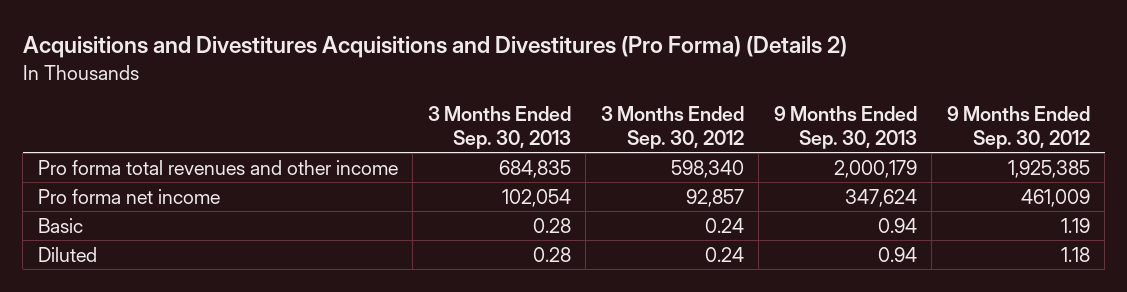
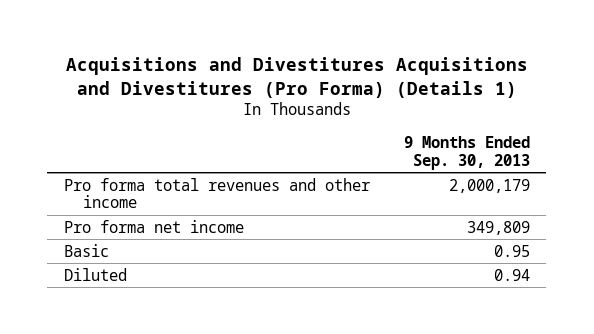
[22,36,847,59] Acquisitions and Divestitures Acquisitions and Divestitures (Pro Forma) (Details 2) -> [65,56,528,98] Acquisitions and Divestitures Acquisitions and Divestitures (Pro Forma) (Details 1)
[427,105,571,149] 3 Months Ended Sep. 30, 2013 -> none
[600,105,744,149] 3 Months Ended Sep. 30, 2012 -> none
[946,105,1090,149] 9 Months Ended Sep. 30, 2012 -> none
[844,188,917,207] 347,624 -> [466,220,530,235] 349,809
[877,217,917,233] 0.94 -> [493,244,530,257] 0.95

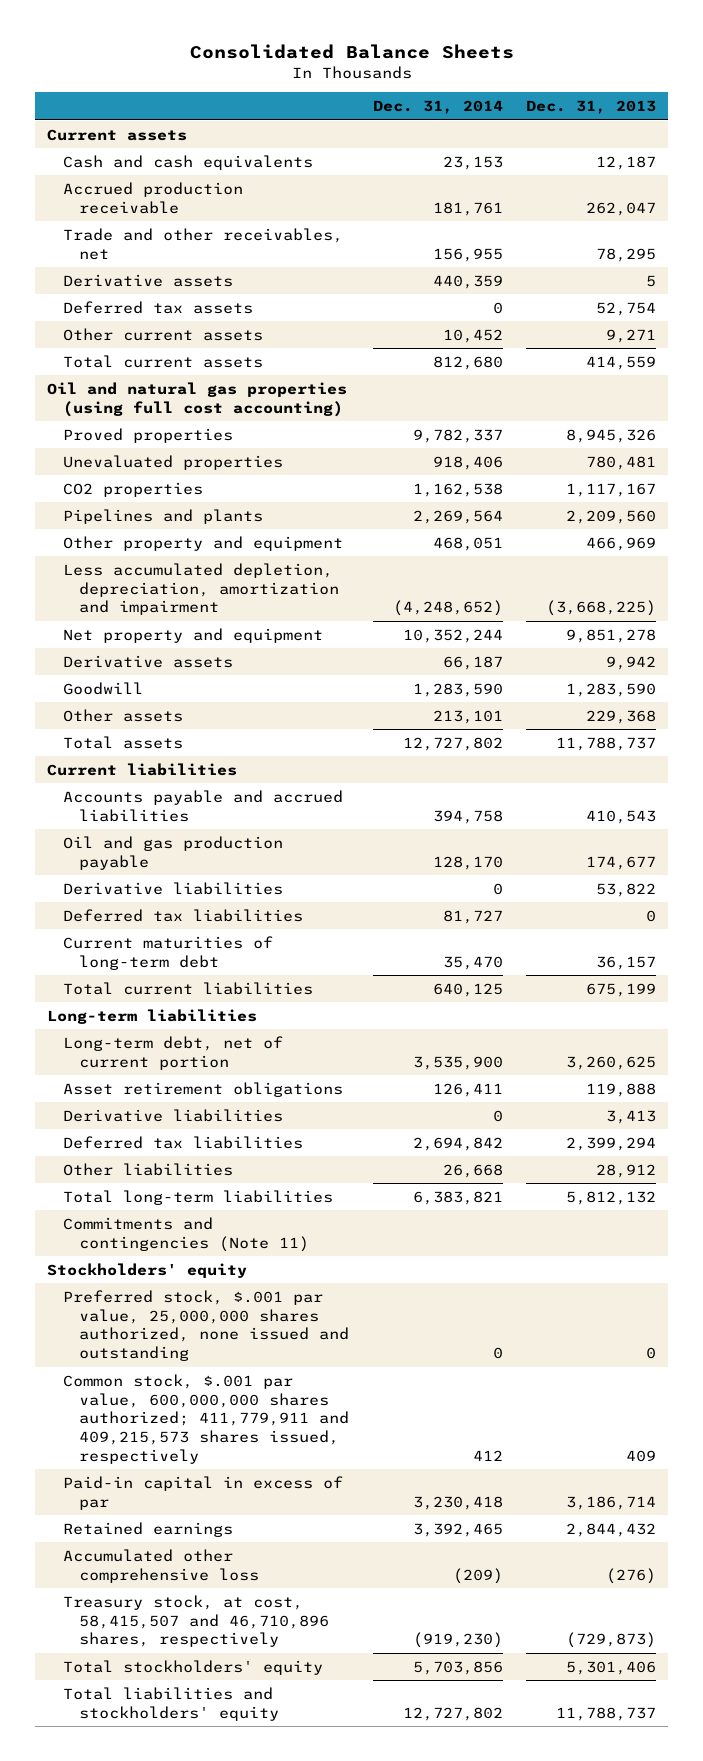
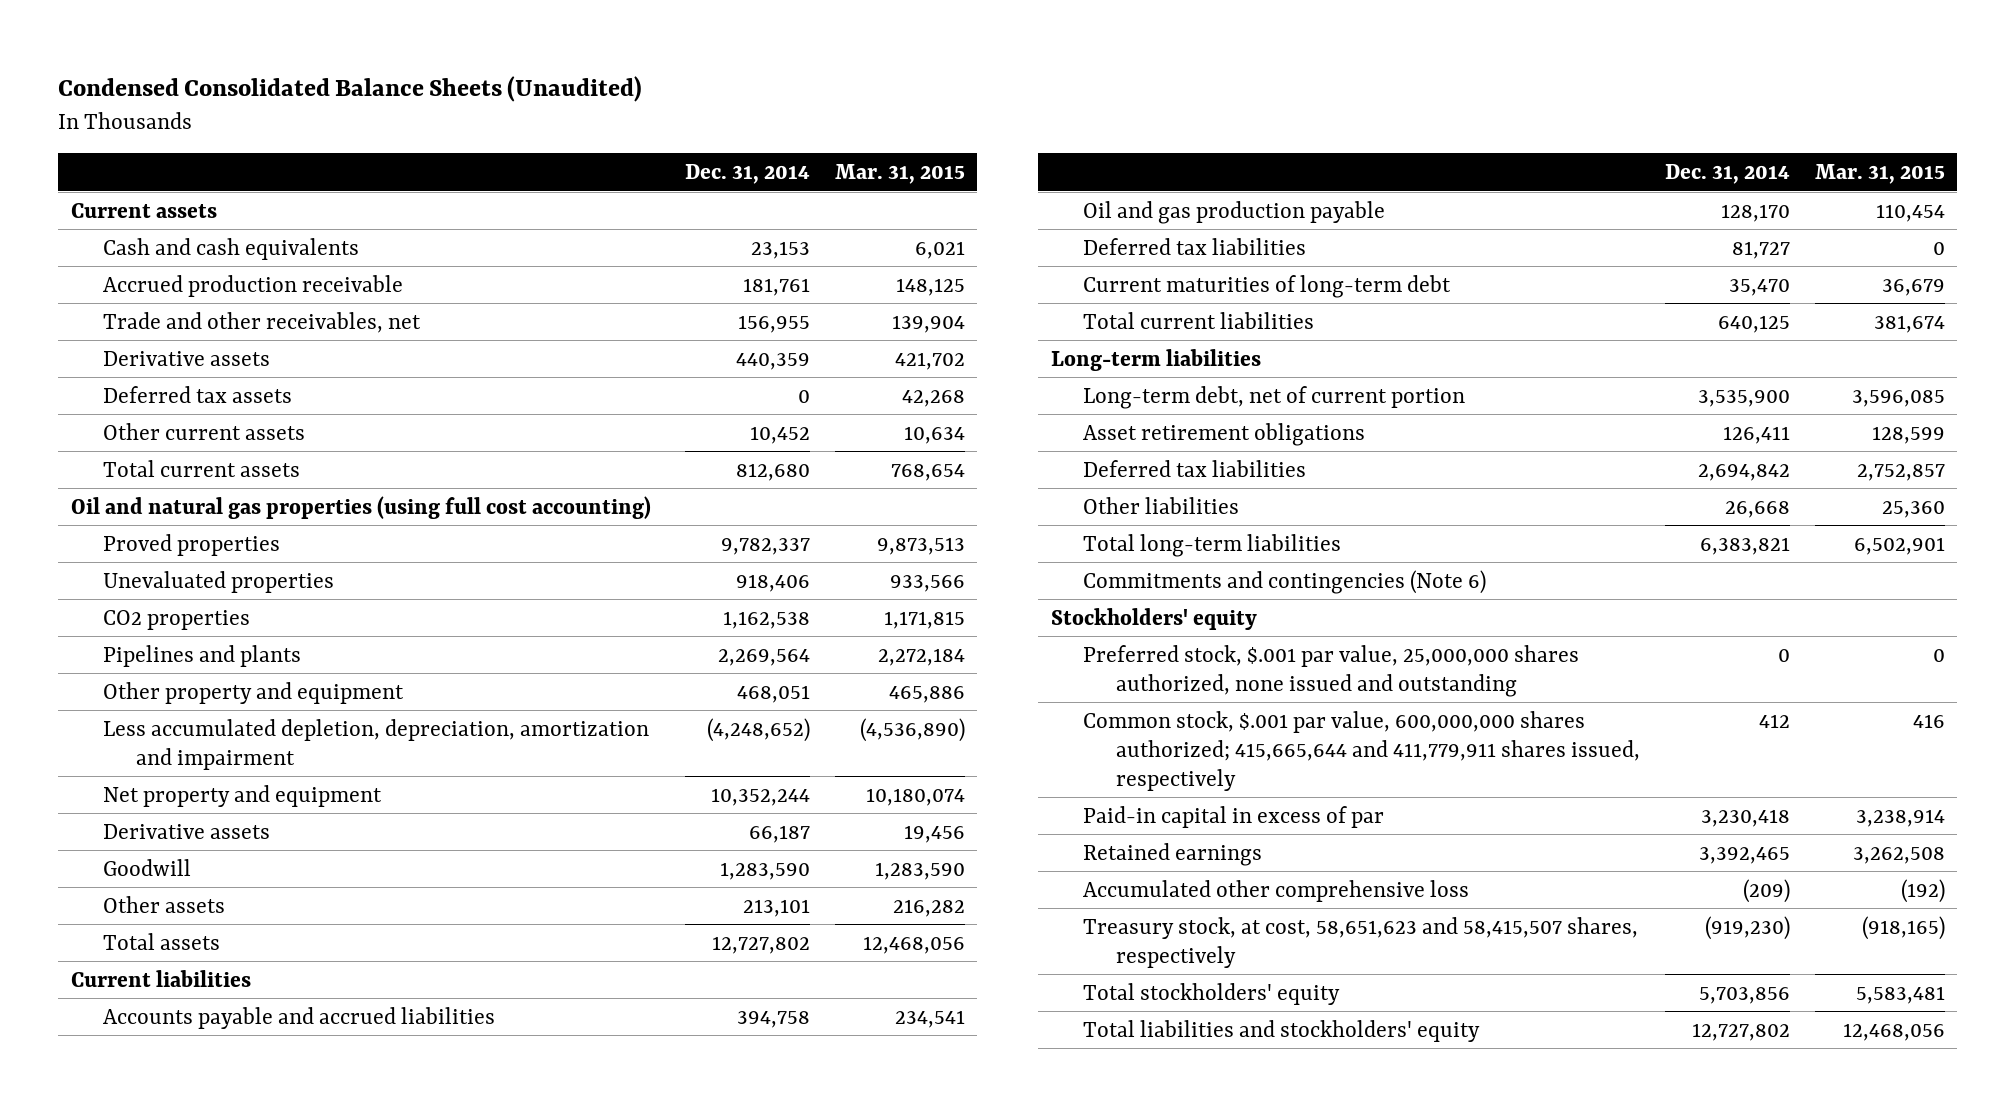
[189,43,514,59] Consolidated Balance Sheets -> [58,76,643,103] Condensed Consolidated Balance Sheets (Unaudited)
[526,100,657,115] Dec. 31, 2013 -> none
none -> [834,164,965,185] Mar. 31, 2015
[62,881,283,895] Derivative liabilities -> none
[62,1108,283,1122] Derivative liabilities -> none
[62,1216,309,1252] Commitments and contingencies (Note 11) -> [1083,569,1487,594] Commitments and contingencies (Note 6)
[62,1373,349,1465] Common stock, $.001 par value, 600,000,000 shares authorized; 411,779,911 and 409,215,573 shares issued, respectively -> [1083,710,1641,791] Common stock, $.001 par value, 600,000,000 shares authorized; 415,665,644 and 411,779,911 shares issued, respectively
[62,1594,329,1648] Treasury stock, at cost, 58,415,507 and 46,710,896 shares, respectively -> [1083,916,1639,968] Treasury stock, at cost, 58,651,623 and 58,415,507 shares, respectively

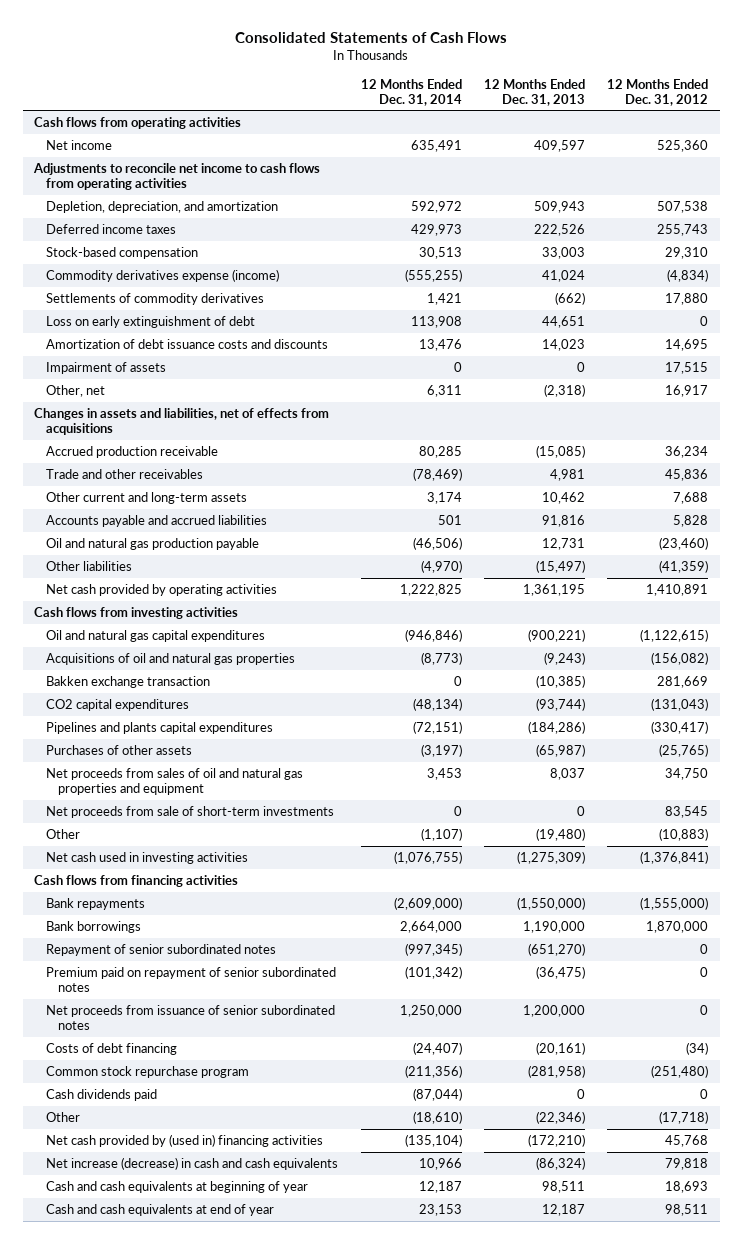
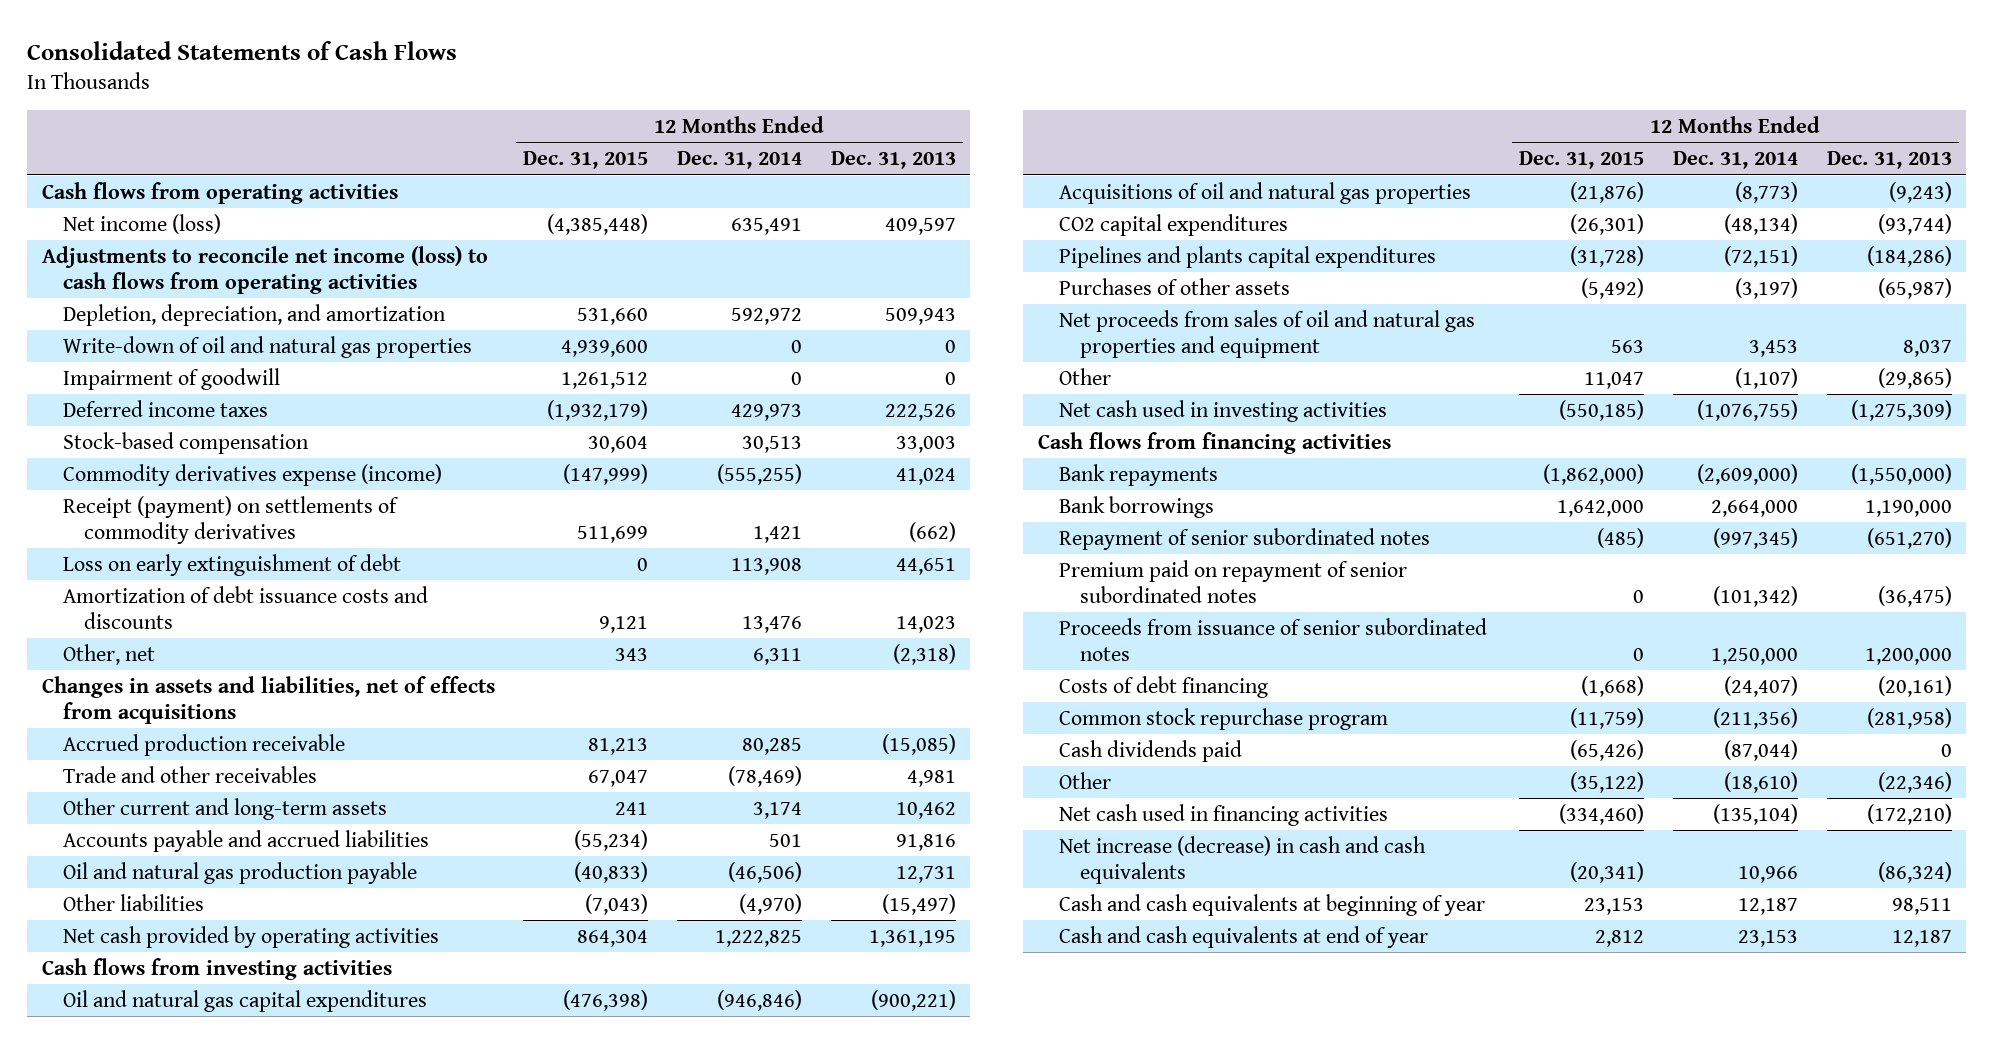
[607,78,709,106] 12 Months Ended Dec. 31, 2012 -> none
none -> [523,151,649,170] Dec. 31, 2015
[46,139,113,150] Net income -> [62,213,221,234] Net income (loss)
[33,162,321,190] Adjustments to reconcile net income to cash flows from operating activities -> [41,245,488,294] Adjustments to reconcile net income (loss) to cash flows from operating activities
none -> [62,335,472,358] Write-down of oil and natural gas properties
none -> [62,367,280,390] Impairment of goodwill
[46,292,265,305] Settlements of commodity derivatives -> [62,495,399,544] Receipt (payment) on settlements of commodity derivatives
[46,361,167,374] Impairment of assets -> none
[46,675,211,688] Bakken exchange transaction -> none
[46,805,335,818] Net proceeds from sale of short-term investments -> none
[536,827,586,841] (19,480) -> [1877,367,1952,389] (29,865)
[46,1004,336,1030] Net proceeds from issuance of senior subordinated notes -> [1058,617,1487,661] Proceeds from issuance of senior subordinated notes
[46,1133,324,1147] Net cash provided by (used in) financing activities -> [1058,803,1388,826] Net cash used in financing activities

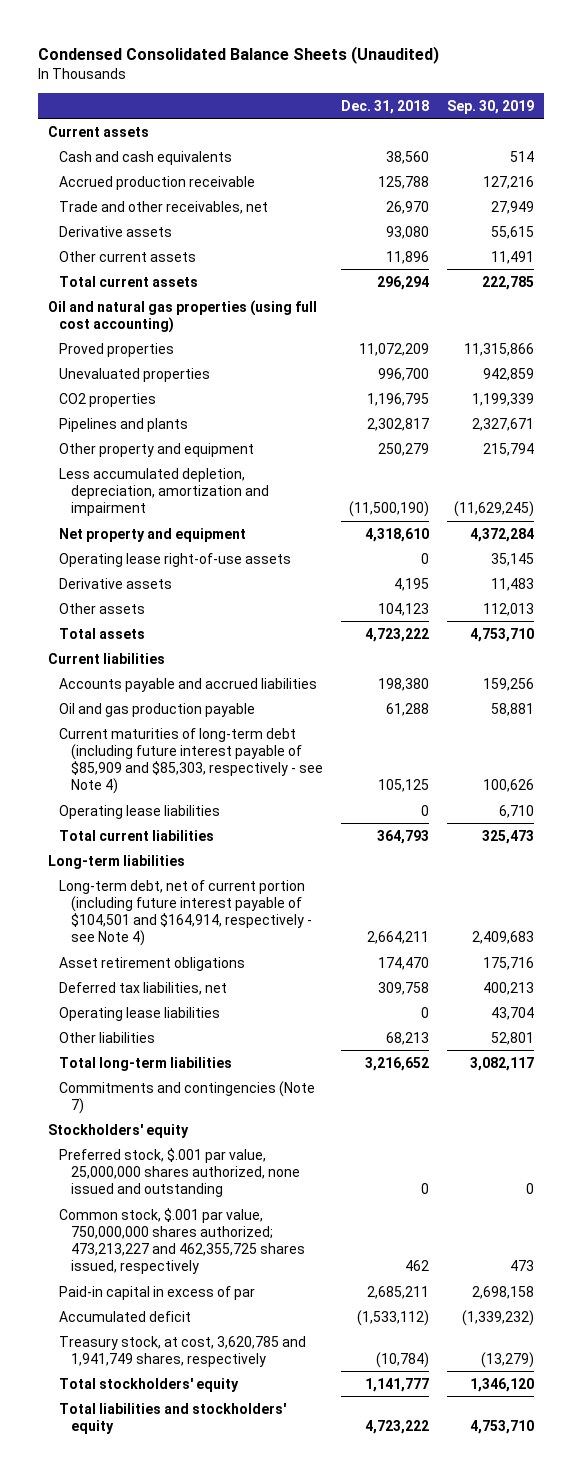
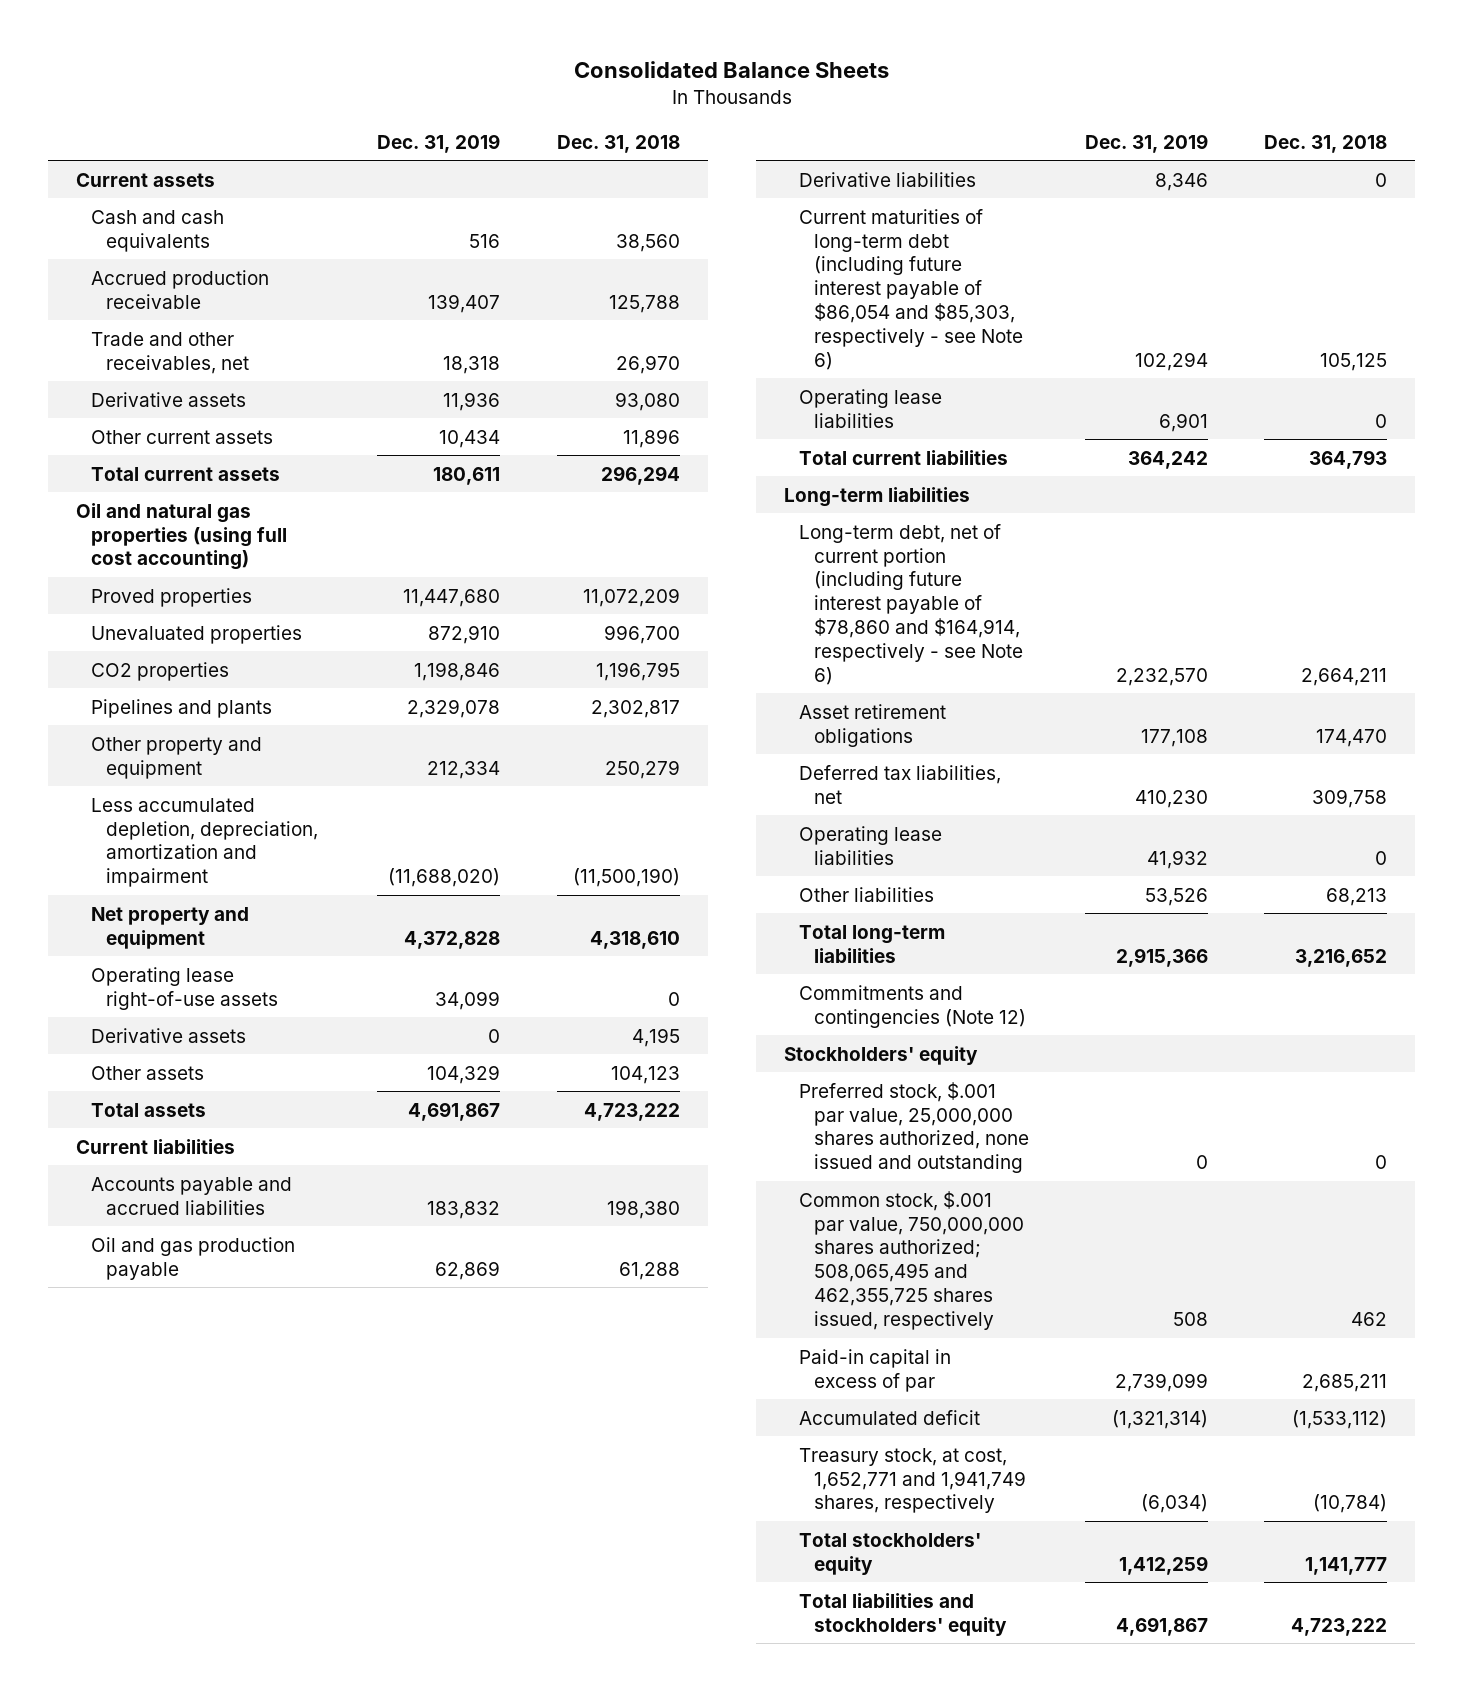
[38,46,440,65] Condensed Consolidated Balance Sheets (Unaudited) -> [573,60,889,78] Consolidated Balance Sheets
[447,99,535,114] Sep. 30, 2019 -> none
none -> [377,133,501,153] Dec. 31, 2019
none -> [798,171,976,187] Derivative liabilities
[59,727,323,794] Current maturities of long-term debt (including future interest payable of $85,909 and $85,303, respectively - see Note 4) -> [798,208,1023,370] Current maturities of long-term debt (including future interest payable of $86,054 and $85,303, respectively - see Note 6)
[59,879,312,946] Long-term debt, net of current portion (including future interest payable of $104,501 and $164,914, respectively - see Note 4) -> [798,523,1023,685] Long-term debt, net of current portion (including future interest payable of $78,860 and $164,914, respectively - see Note 6)
[59,1080,316,1114] Commitments and contingencies (Note 7) -> [798,984,1026,1028] Commitments and contingencies (Note 12)
[59,1207,305,1274] Common stock, $.001 par value, 750,000,000 shares authorized; 473,213,227 and 462,355,725 shares issued, respectively -> [798,1190,1024,1330] Common stock, $.001 par value, 750,000,000 shares authorized; 508,065,495 and 462,355,725 shares issued, respectively
[59,1335,307,1367] Treasury stock, at cost, 3,620,785 and 1,941,749 shares, respectively -> [798,1447,1026,1514] Treasury stock, at cost, 1,652,771 and 1,941,749 shares, respectively

